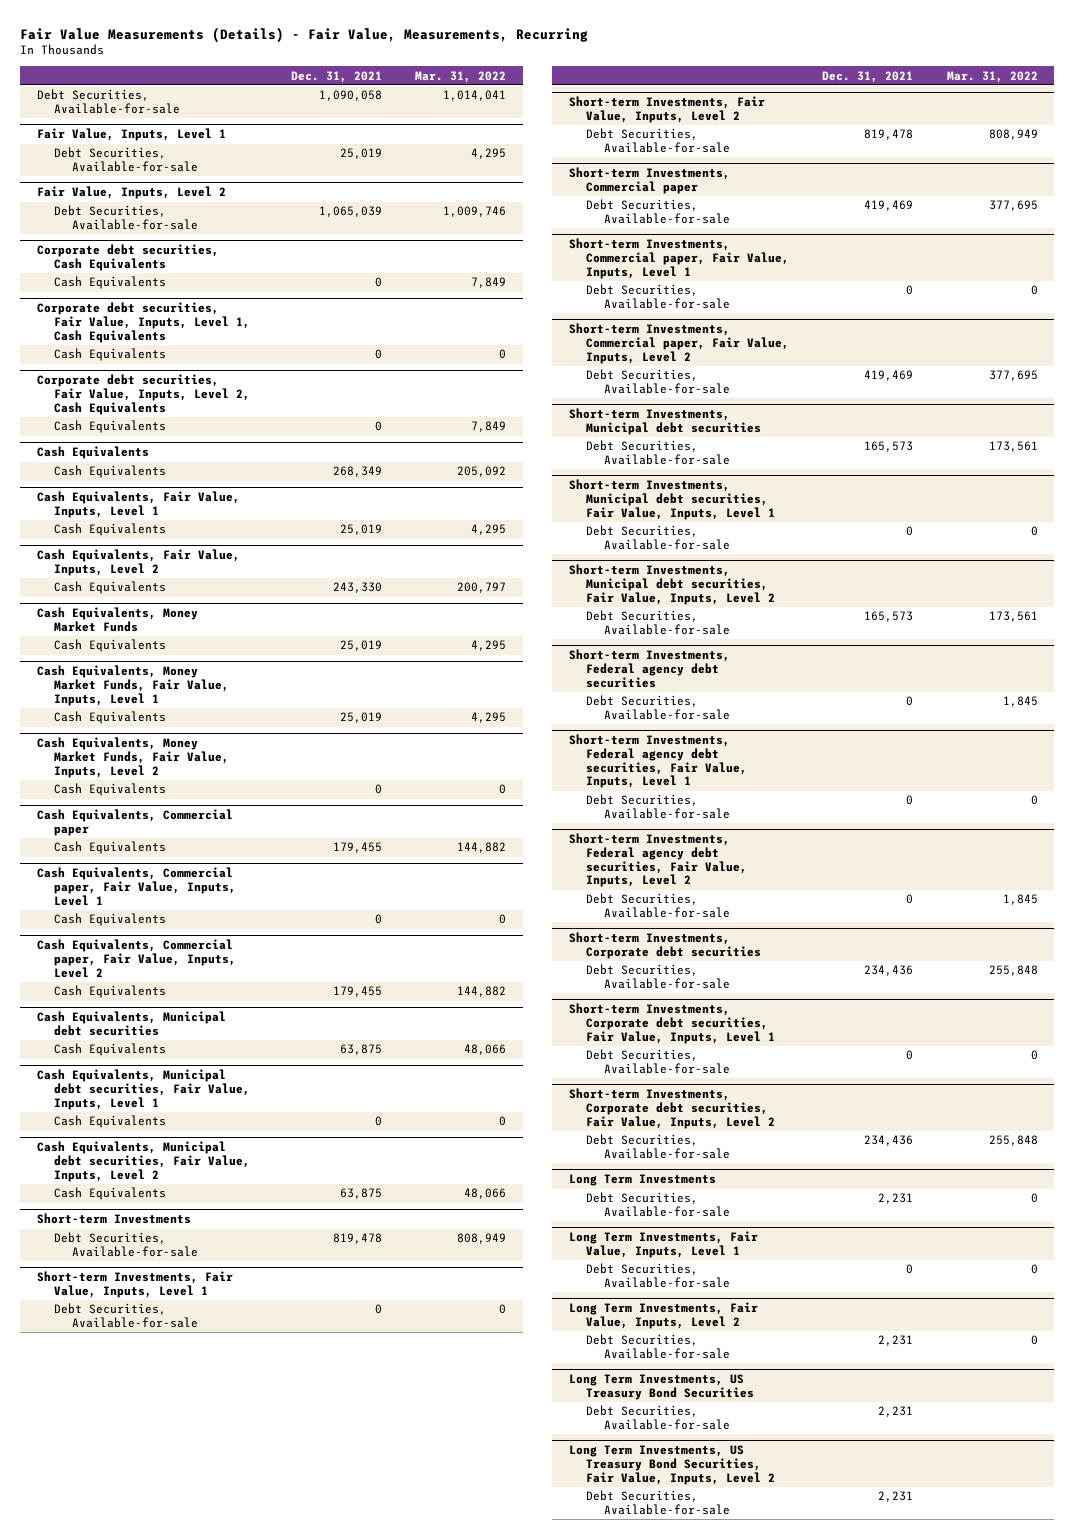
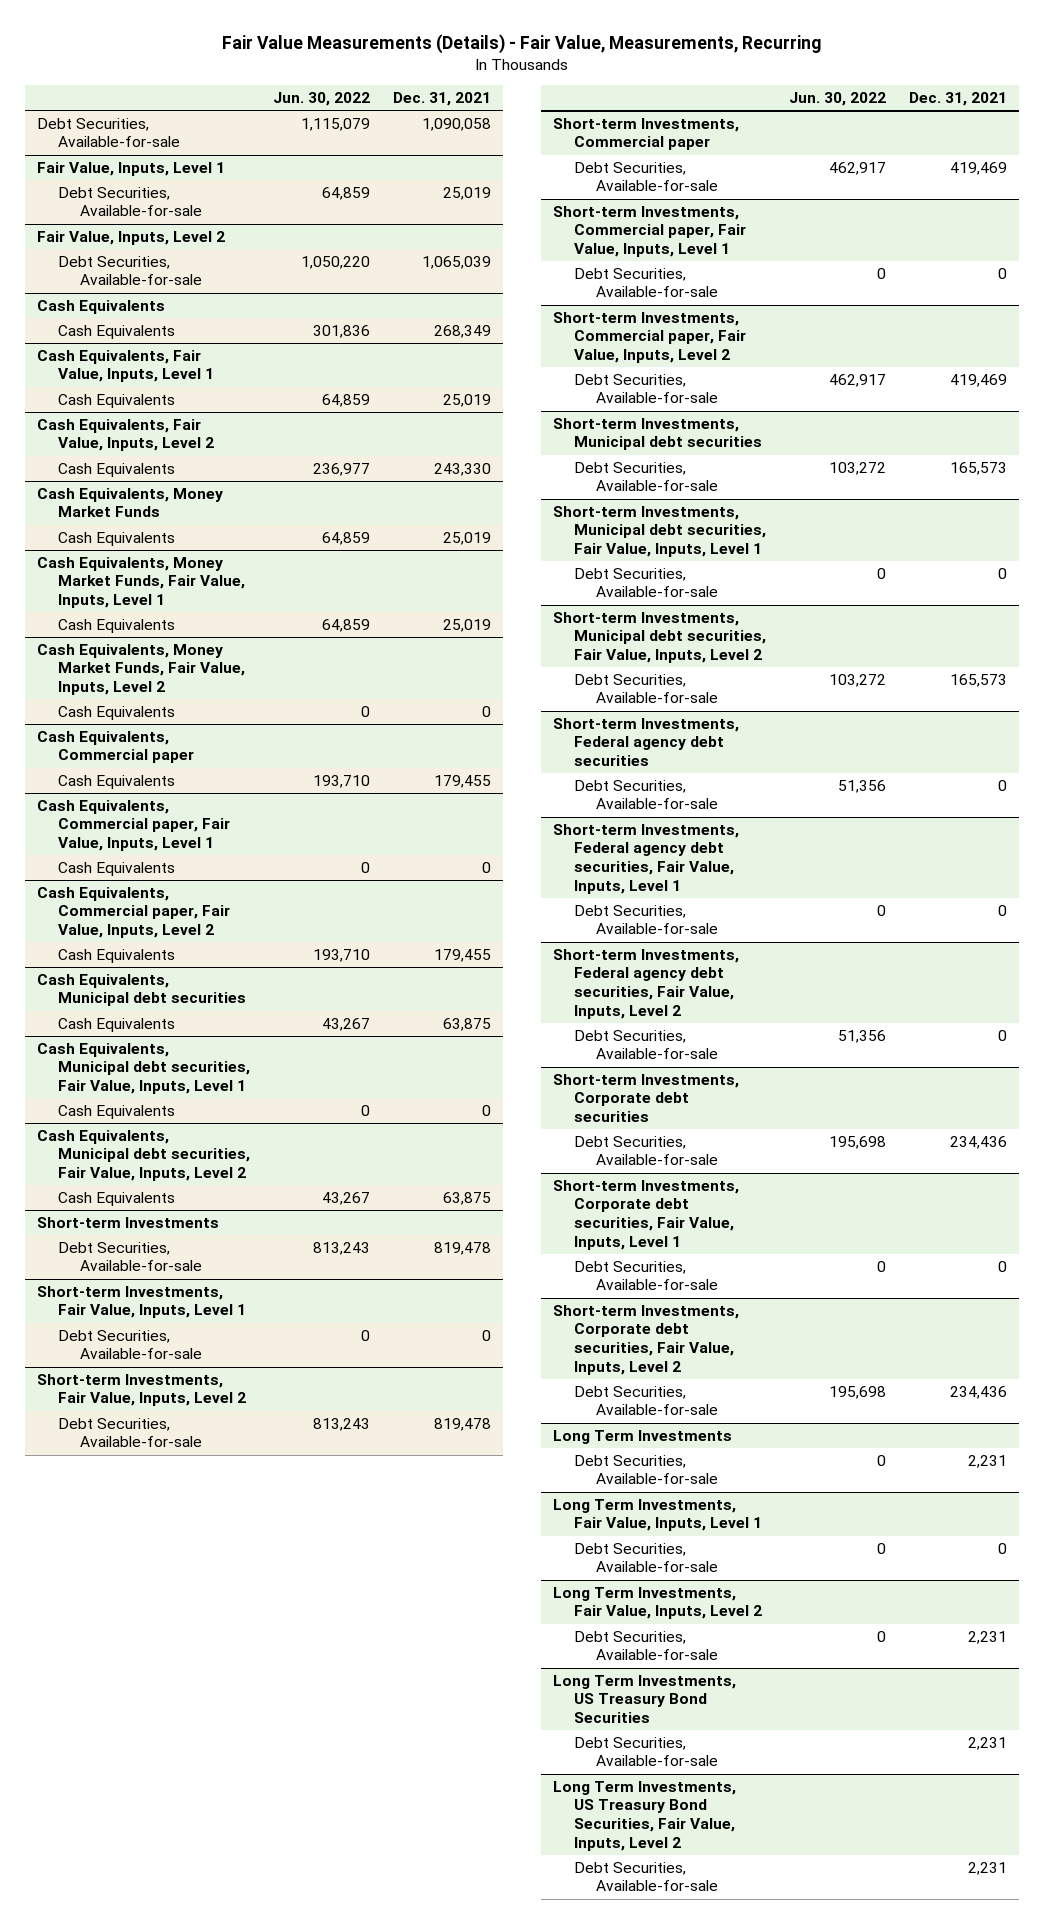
[414,70,506,83] Mar. 31, 2022 -> none
none -> [273,92,371,107] Jun. 30, 2022
[36,244,219,272] Corporate debt securities, Cash Equivalents -> none
[54,276,167,290] Cash Equivalents -> none
[36,302,251,343] Corporate debt securities, Fair Value, Inputs, Level 1, Cash Equivalents -> none
[54,348,167,362] Cash Equivalents -> none
[36,374,251,415] Corporate debt securities, Fair Value, Inputs, Level 2, Cash Equivalents -> none
[54,420,167,434] Cash Equivalents -> none

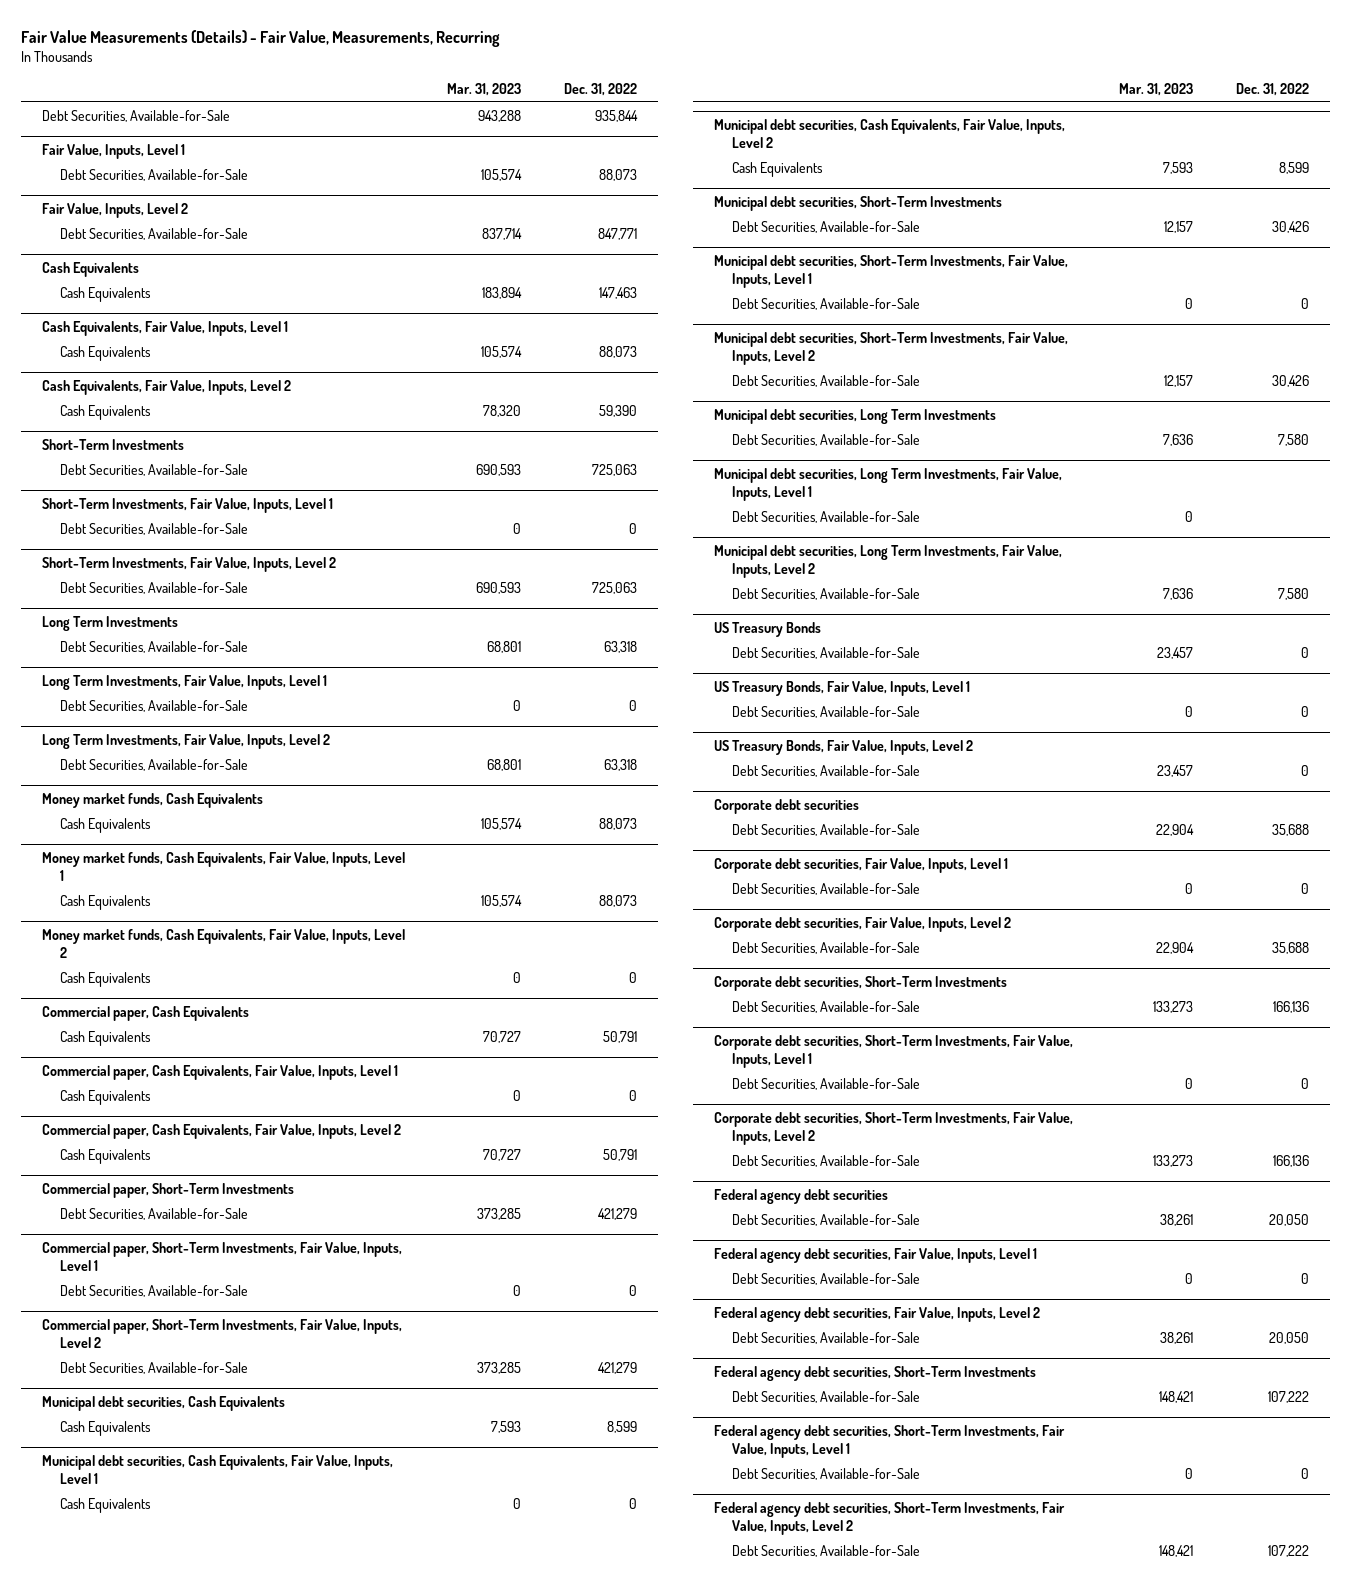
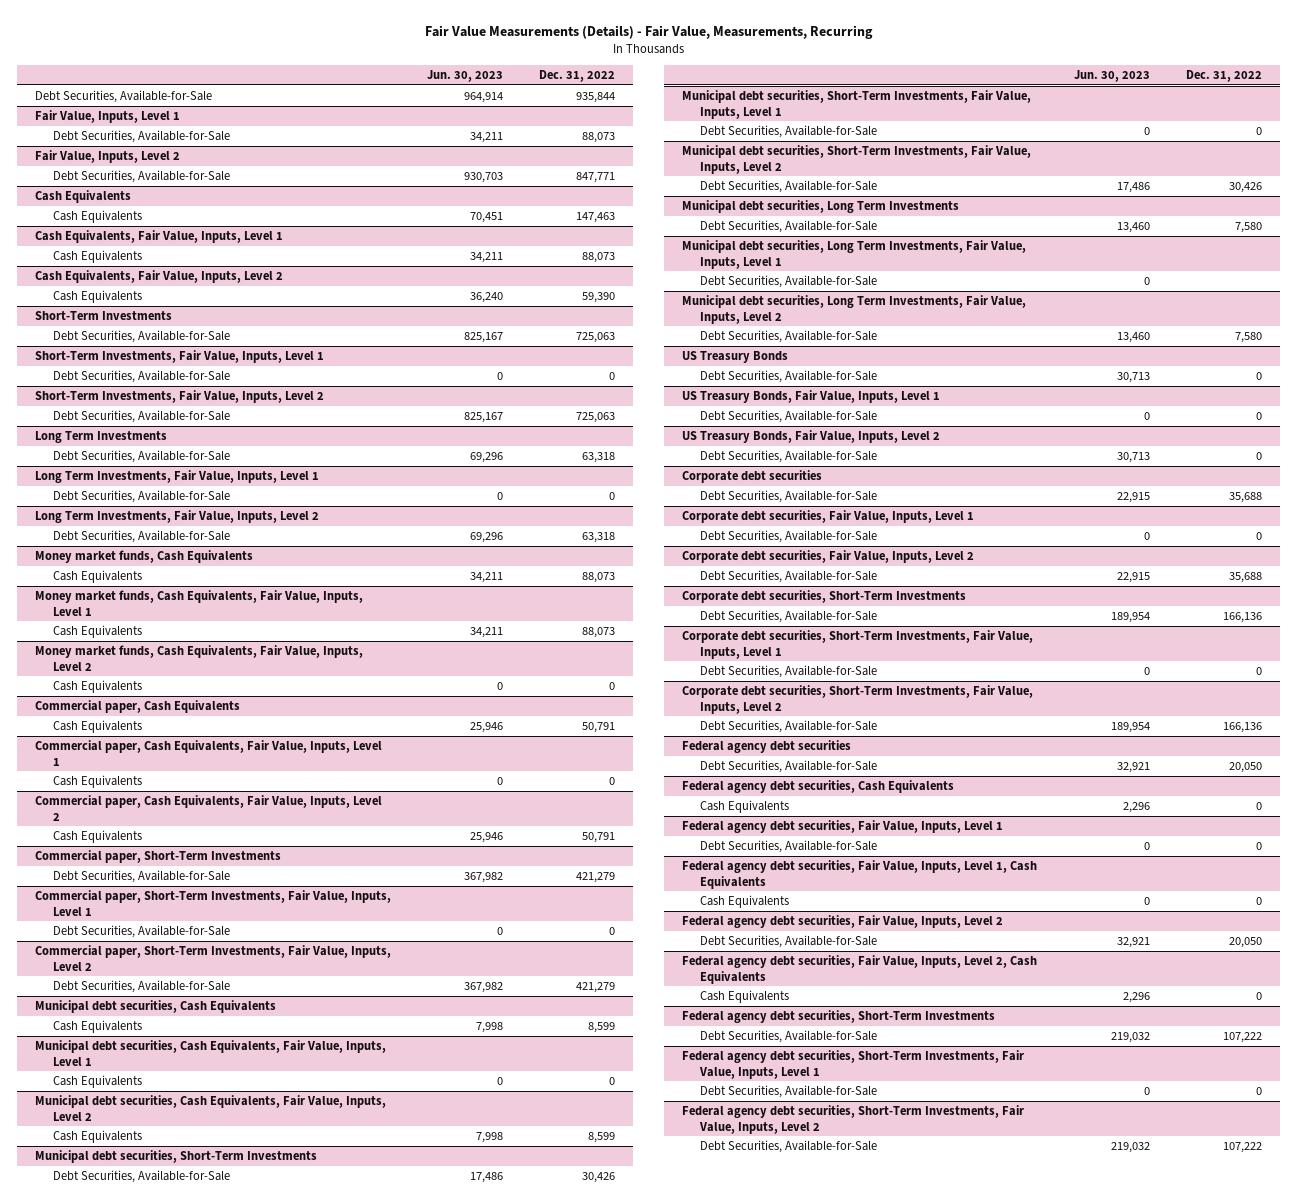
[447,82,522,96] Mar. 31, 2023 -> none
none -> [427,69,504,82] Jun. 30, 2023
none -> [682,779,955,793] Federal agency debt securities, Cash Equivalents
none -> [699,799,789,813] Cash Equivalents
none -> [682,859,1038,889] Federal agency debt securities, Fair Value, Inputs, Level 1, Cash Equivalents
none -> [699,894,789,908] Cash Equivalents
none -> [682,954,1038,984] Federal agency debt securities, Fair Value, Inputs, Level 2, Cash Equivalents
none -> [699,989,789,1003] Cash Equivalents

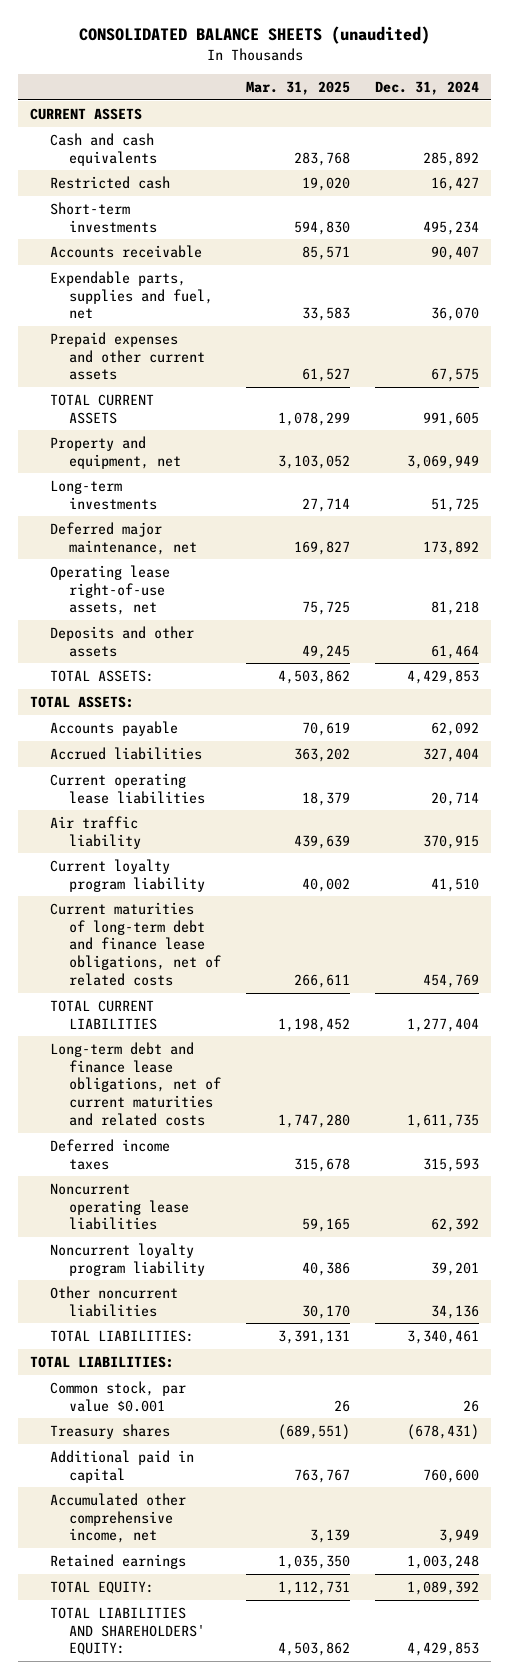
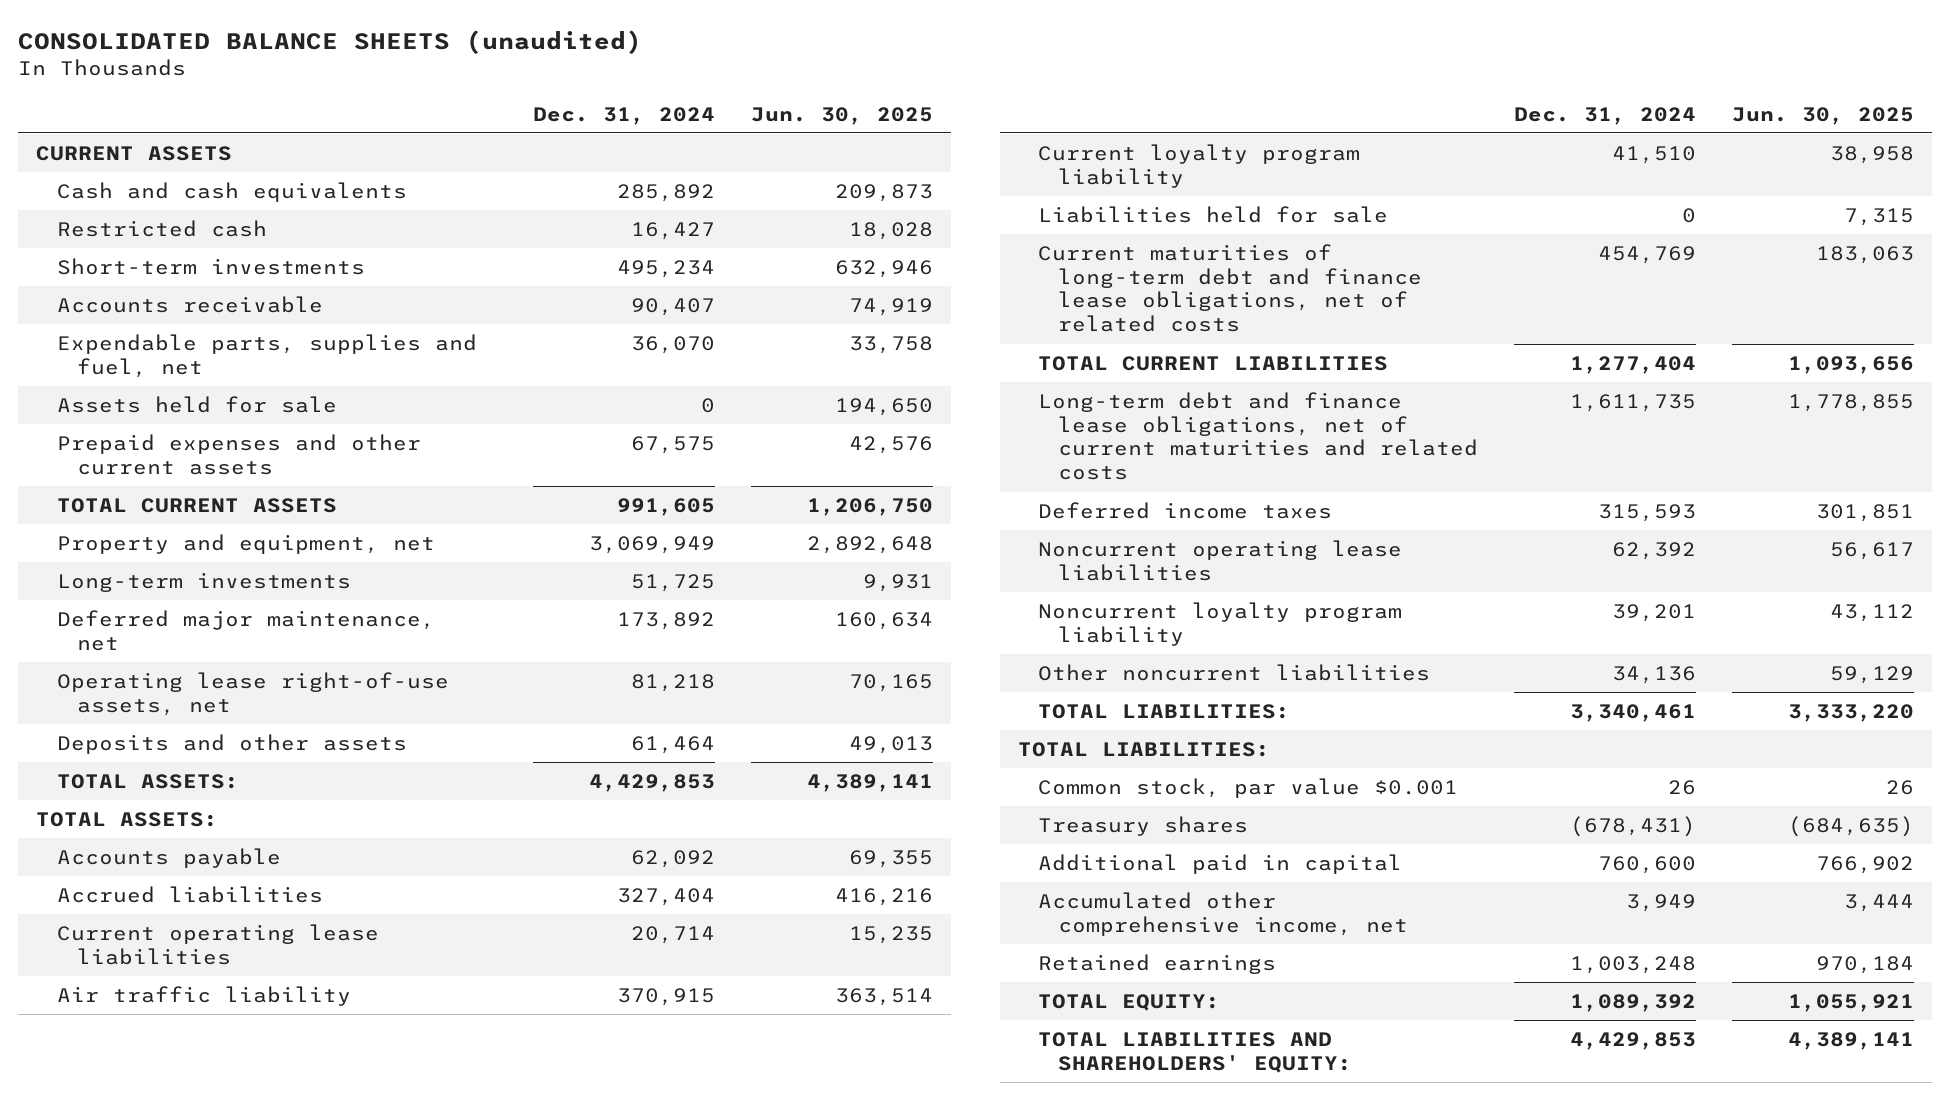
[246,81,351,96] Mar. 31, 2025 -> none
none -> [750,106,933,125] Jun. 30, 2025
none -> [56,395,337,413] Assets held for sale
none -> [1038,205,1389,223] Liabilities held for sale

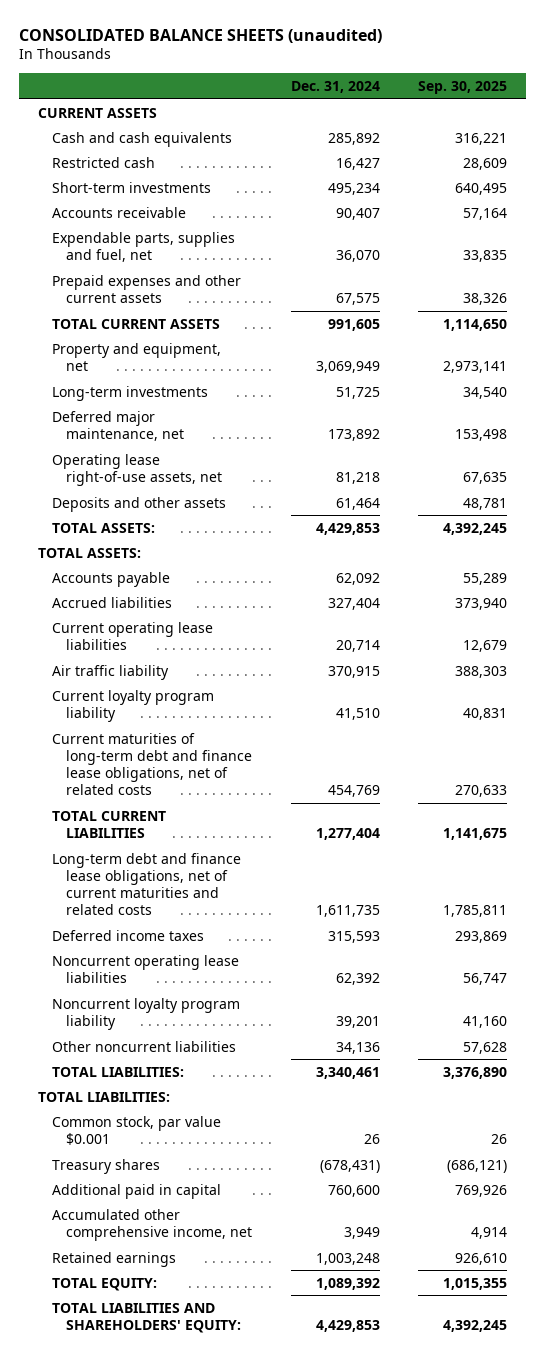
[750,106,933,125] Jun. 30, 2025 -> none
none -> [417,80,507,94] Sep. 30, 2025
[56,395,337,413] Assets held for sale -> none
[1038,205,1389,223] Liabilities held for sale -> none

